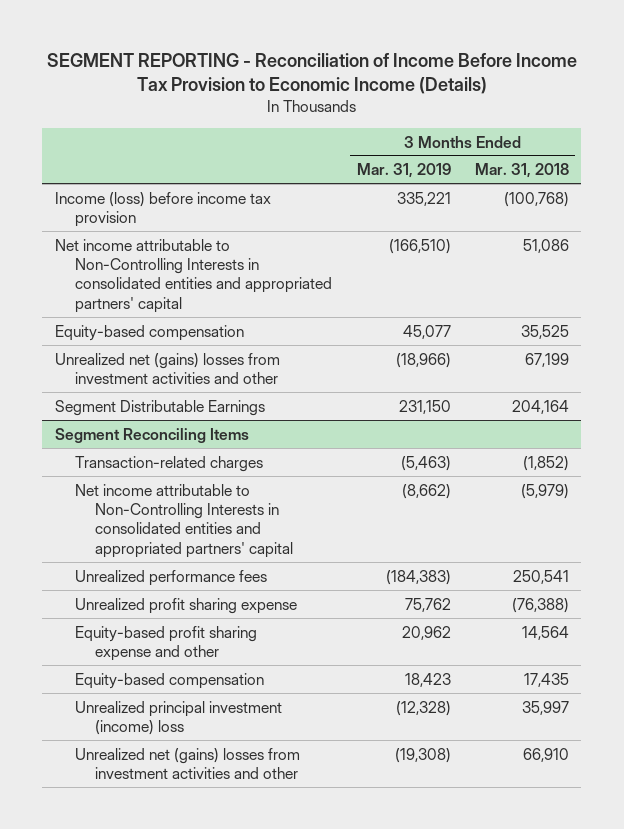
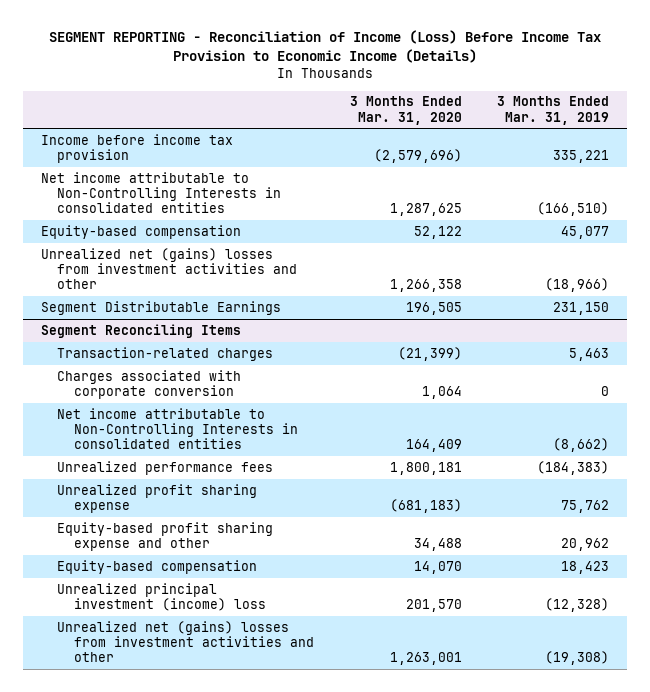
[46,52,577,95] SEGMENT REPORTING - Reconciliation of Income Before Income Tax Provision to Economic Income (Details) -> [49,30,602,64] SEGMENT REPORTING - Reconciliation of Income (Loss) Before Income Tax Provision to Economic Income (Details)
[475,163,570,179] Mar. 31, 2018 -> none
none -> [349,96,462,125] 3 Months Ended Mar. 31, 2020
[54,191,271,227] Income (loss) before income tax provision -> [40,133,233,164] Income before income tax provision
[54,238,332,313] Net income attributable to Non-Controlling Interests in consolidated entities and appropriated partners' capital -> [40,171,282,214] Net income attributable to Non-Controlling Interests in consolidated entities
[400,455,451,471] (5,463) -> [569,347,610,361] 5,463
none -> [57,369,242,400] Charges associated with corporate conversion
[74,483,294,558] Net income attributable to Non-Controlling Interests in consolidated entities and appropriated partners' capital -> [57,407,298,450] Net income attributable to Non-Controlling Interests in consolidated entities

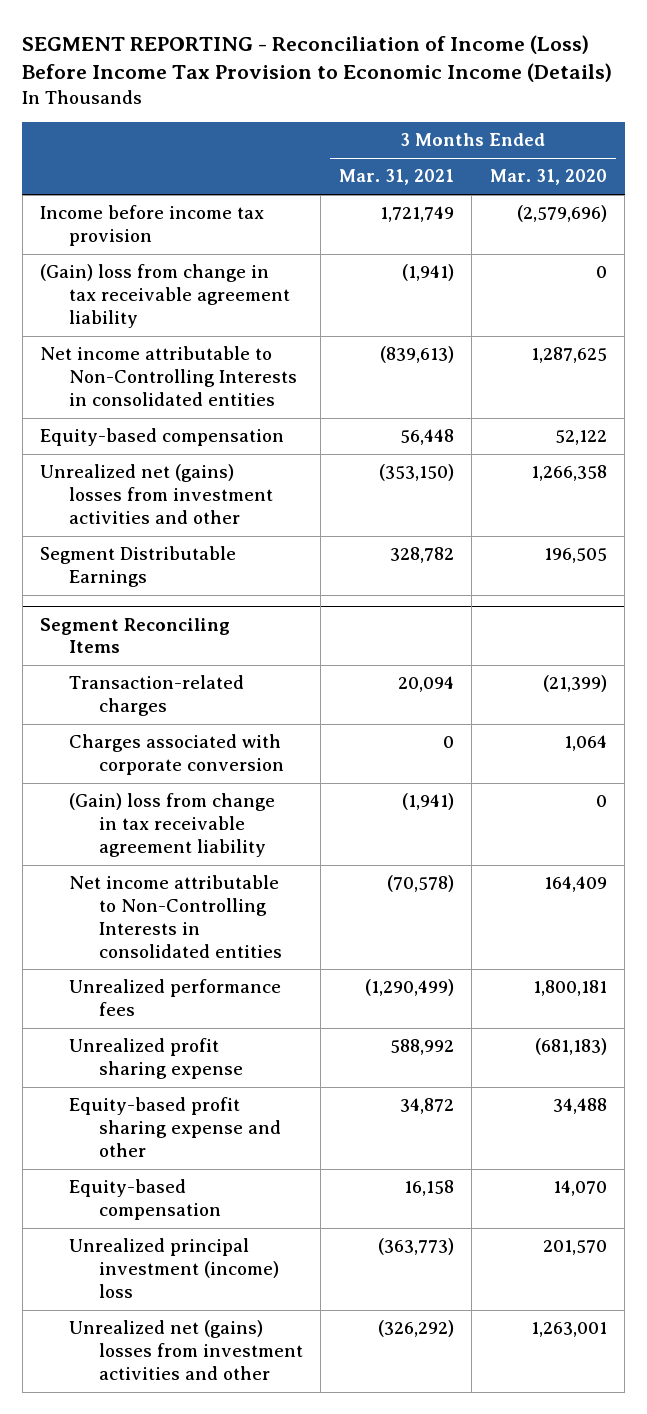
[497,96,610,125] 3 Months Ended Mar. 31, 2019 -> none
none -> [338,169,454,186] Mar. 31, 2021
none -> [40,264,291,328] (Gain) loss from change in tax receivable agreement liability
none -> [69,793,276,857] (Gain) loss from change in tax receivable agreement liability

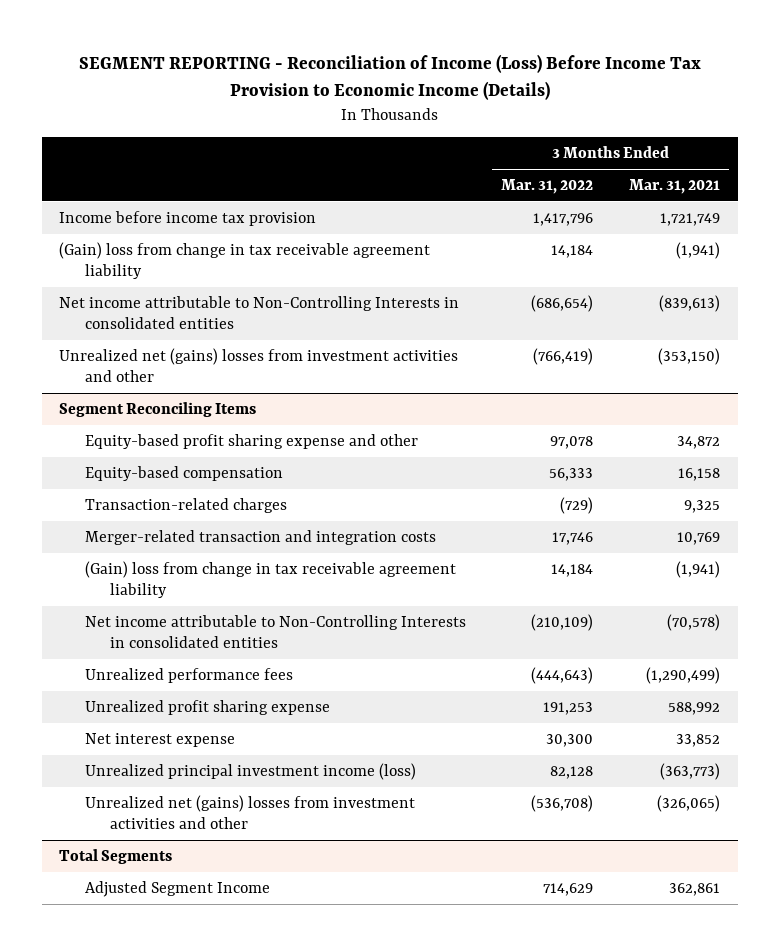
[489,169,607,186] Mar. 31, 2020 -> none
none -> [501,178,594,194] Mar. 31, 2022
[40,428,285,447] Equity-based compensation -> none
[40,546,237,588] Segment Distributable Earnings -> none
[69,734,284,776] Charges associated with corporate conversion -> none
[69,1097,281,1157] Equity-based profit sharing expense and other -> [84,433,418,449] Equity-based profit sharing expense and other
[69,1179,221,1221] Equity-based compensation -> [84,465,283,481] Equity-based compensation
[397,676,454,693] 20,094 -> [683,499,720,513] 9,325
none -> [84,529,436,545] Merger-related transaction and integration costs
none -> [84,732,235,747] Net interest expense
[69,1238,279,1298] Unrealized principal investment (income) loss -> [84,762,416,780] Unrealized principal investment income (loss)
[377,1320,454,1338] (326,292) -> [656,794,720,812] (326,065)
none -> [59,848,173,864] Total Segments
none -> [84,880,270,897] Adjusted Segment Income

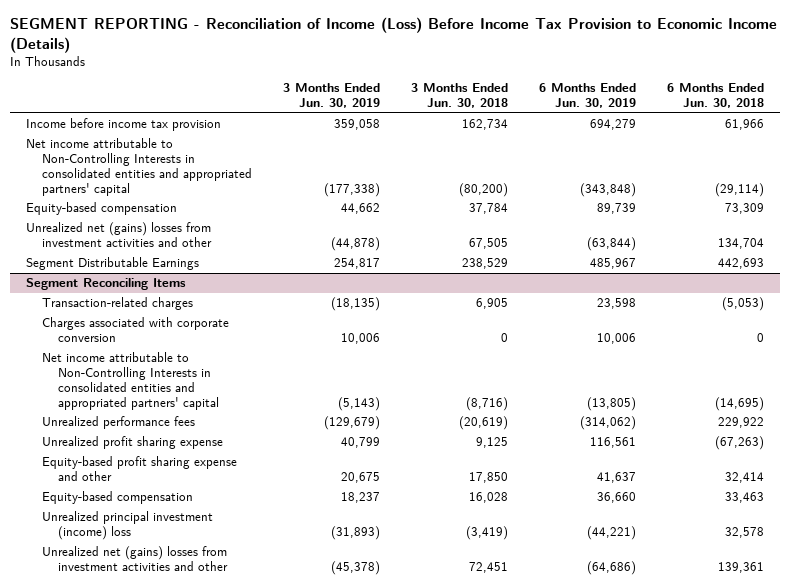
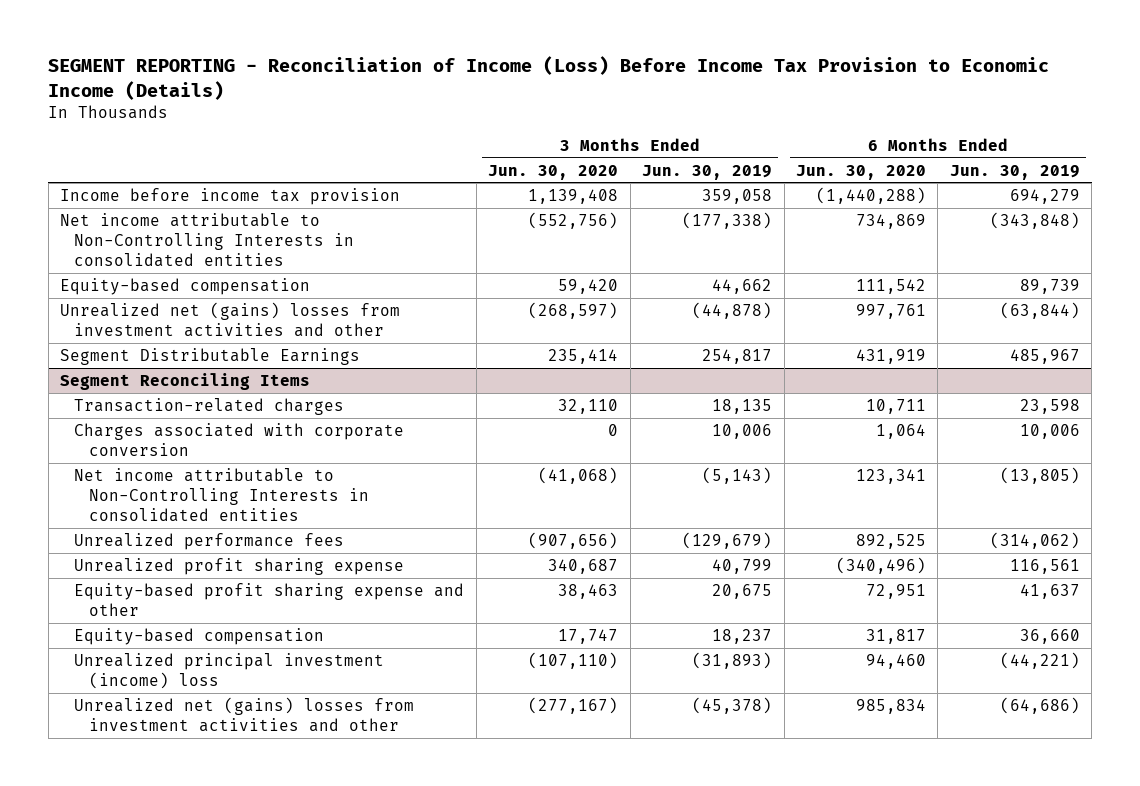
[410,83,508,109] 3 Months Ended Jun. 30, 2018 -> none
[667,83,765,109] 6 Months Ended Jun. 30, 2018 -> none
none -> [488,164,619,180] Jun. 30, 2020
none -> [796,164,927,180] Jun. 30, 2020
[25,138,252,196] Net income attributable to Non-Controlling Interests in consolidated entities and appropriated partners' capital -> [60,212,355,268] Net income attributable to Non-Controlling Interests in consolidated entities
[330,297,380,312] (18,135) -> [712,398,773,414] 18,135
[41,352,220,410] Net income attributable to Non-Controlling Interests in consolidated entities and appropriated partners' capital -> [74,467,369,523] Net income attributable to Non-Controlling Interests in consolidated entities

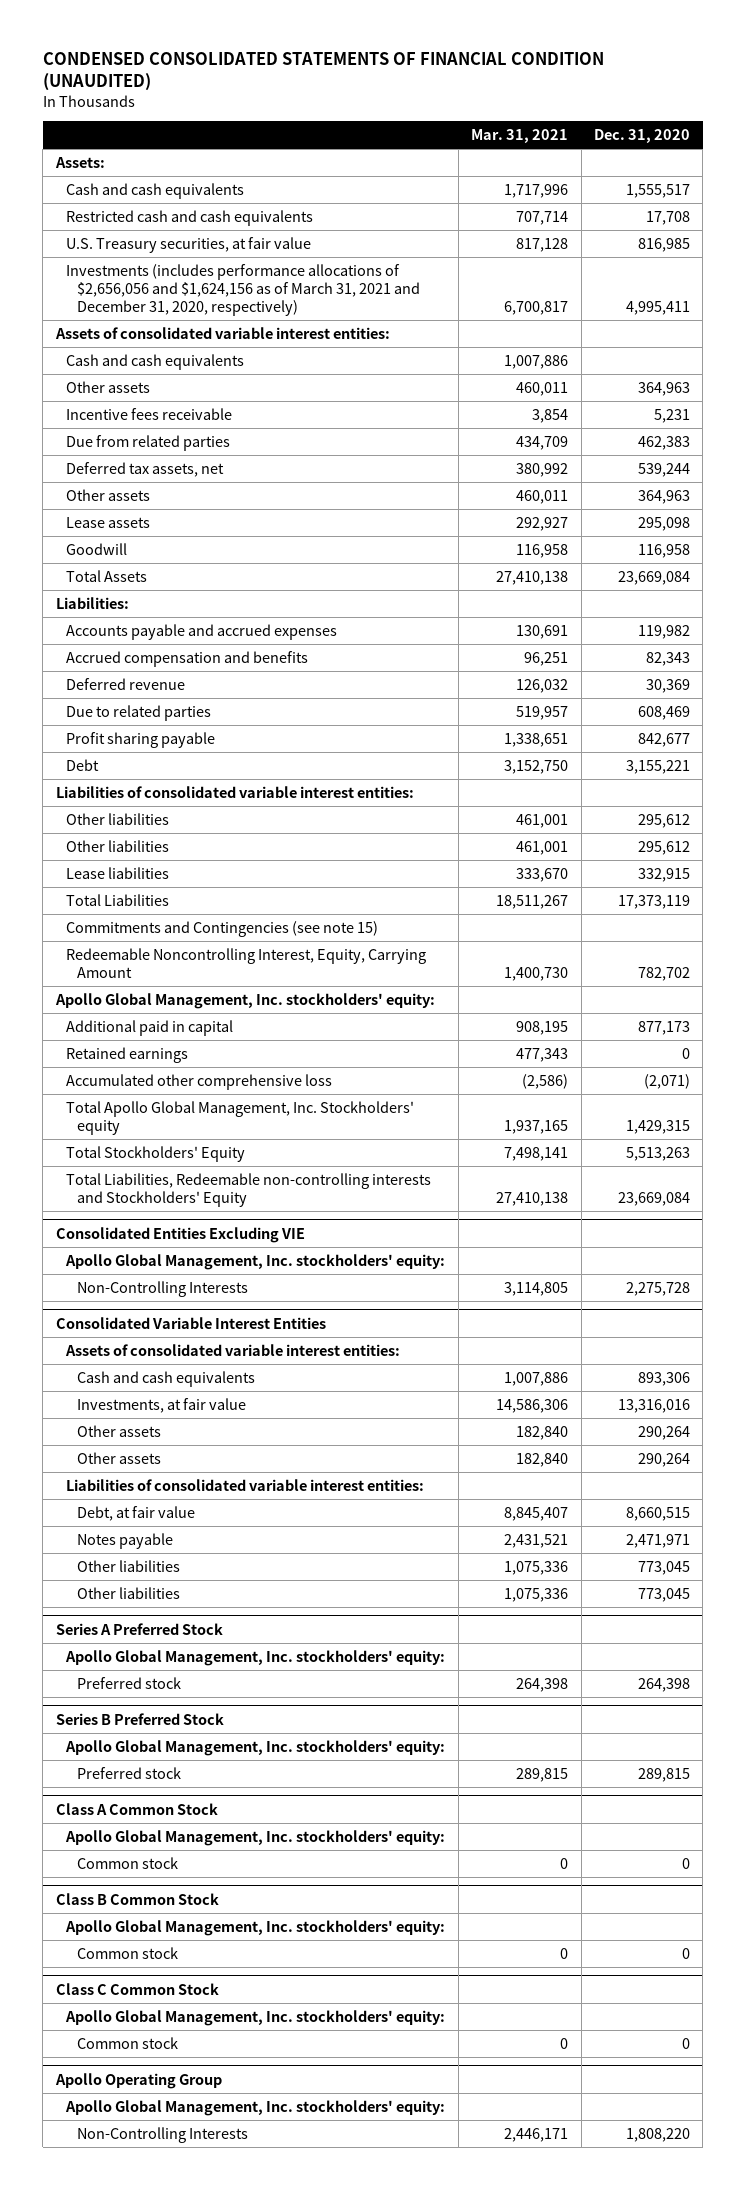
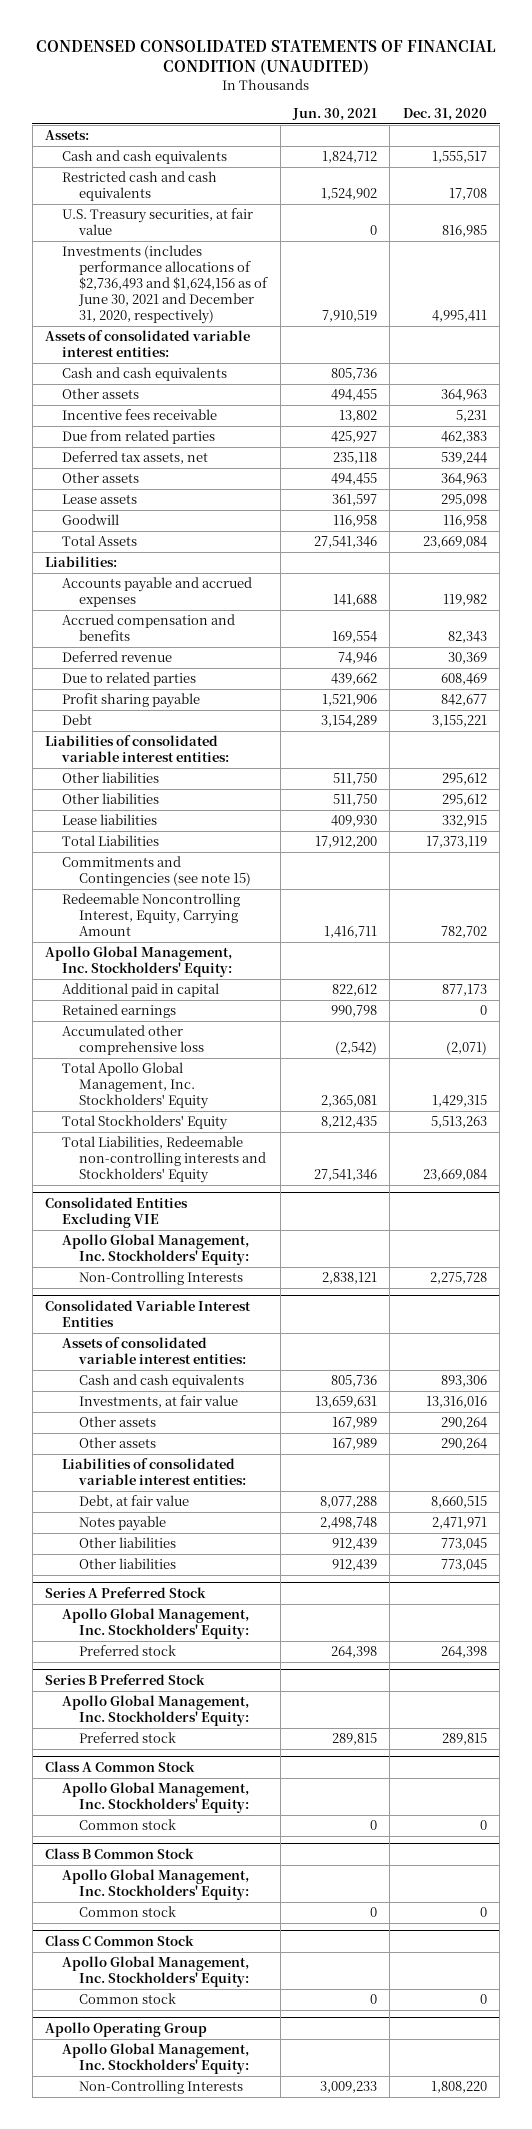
[471,128,569,143] Mar. 31, 2021 -> none
none -> [292,108,378,122] Jun. 30, 2021
[66,263,420,316] Investments (includes performance allocations of $2,656,056 and $1,624,156 as of March 31, 2021 and December 31, 2020, respectively) -> [62,245,269,325] Investments (includes performance allocations of $2,736,493 and $1,624,156 as of June 30, 2021 and December 31, 2020, respectively)
[54,992,435,1009] Apollo Global Management, Inc. stockholders' equity: -> [45,946,233,978] Apollo Global Management, Inc. Stockholders' Equity:
[66,1100,415,1135] Total Apollo Global Management, Inc. Stockholders' equity -> [62,1062,210,1110] Total Apollo Global Management, Inc. Stockholders' Equity
[65,1253,446,1270] Apollo Global Management, Inc. stockholders' equity: -> [62,1234,250,1266] Apollo Global Management, Inc. Stockholders' Equity:
[65,1649,446,1666] Apollo Global Management, Inc. stockholders' equity: -> [62,1608,250,1640] Apollo Global Management, Inc. Stockholders' Equity:
[65,1739,446,1756] Apollo Global Management, Inc. stockholders' equity: -> [62,1695,250,1727] Apollo Global Management, Inc. Stockholders' Equity:
[65,1829,446,1846] Apollo Global Management, Inc. stockholders' equity: -> [62,1782,250,1814] Apollo Global Management, Inc. Stockholders' Equity:
[65,1919,446,1936] Apollo Global Management, Inc. stockholders' equity: -> [62,1869,250,1901] Apollo Global Management, Inc. Stockholders' Equity:
[65,2009,446,2026] Apollo Global Management, Inc. stockholders' equity: -> [62,1956,250,1988] Apollo Global Management, Inc. Stockholders' Equity:
[65,2099,446,2116] Apollo Global Management, Inc. stockholders' equity: -> [62,2043,250,2075] Apollo Global Management, Inc. Stockholders' Equity:

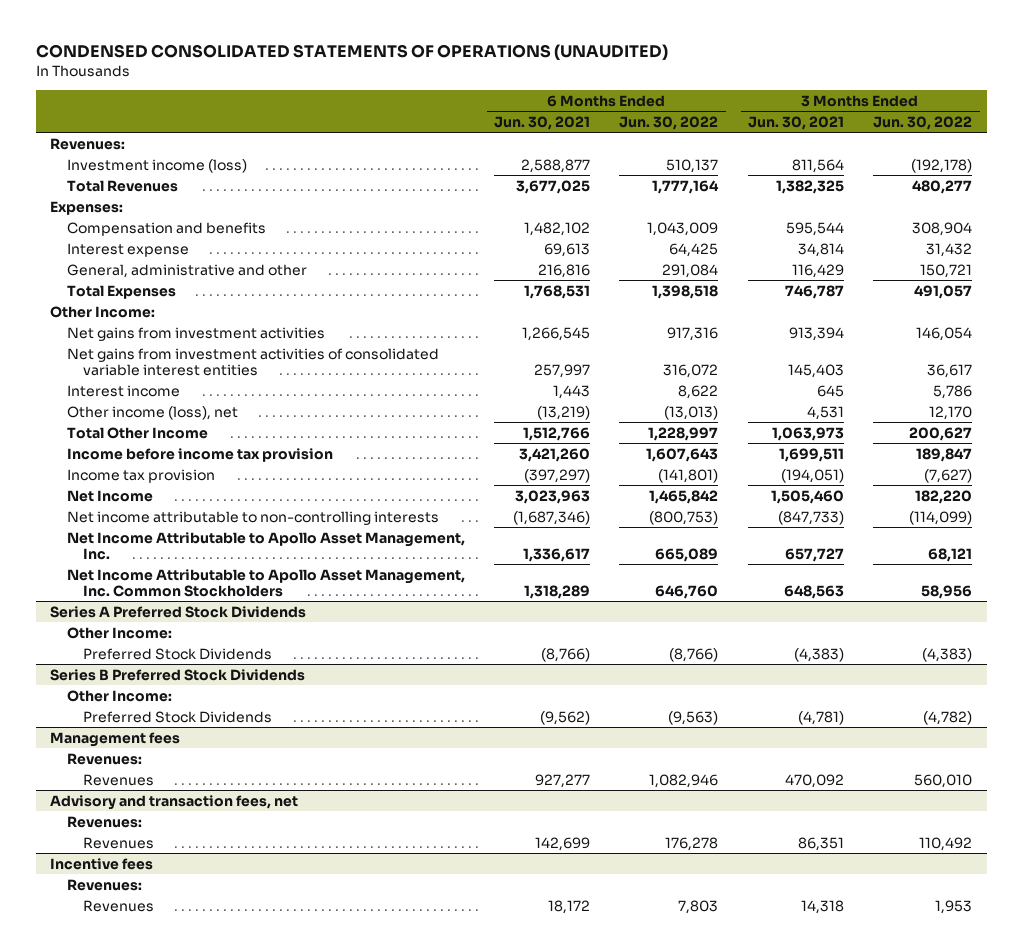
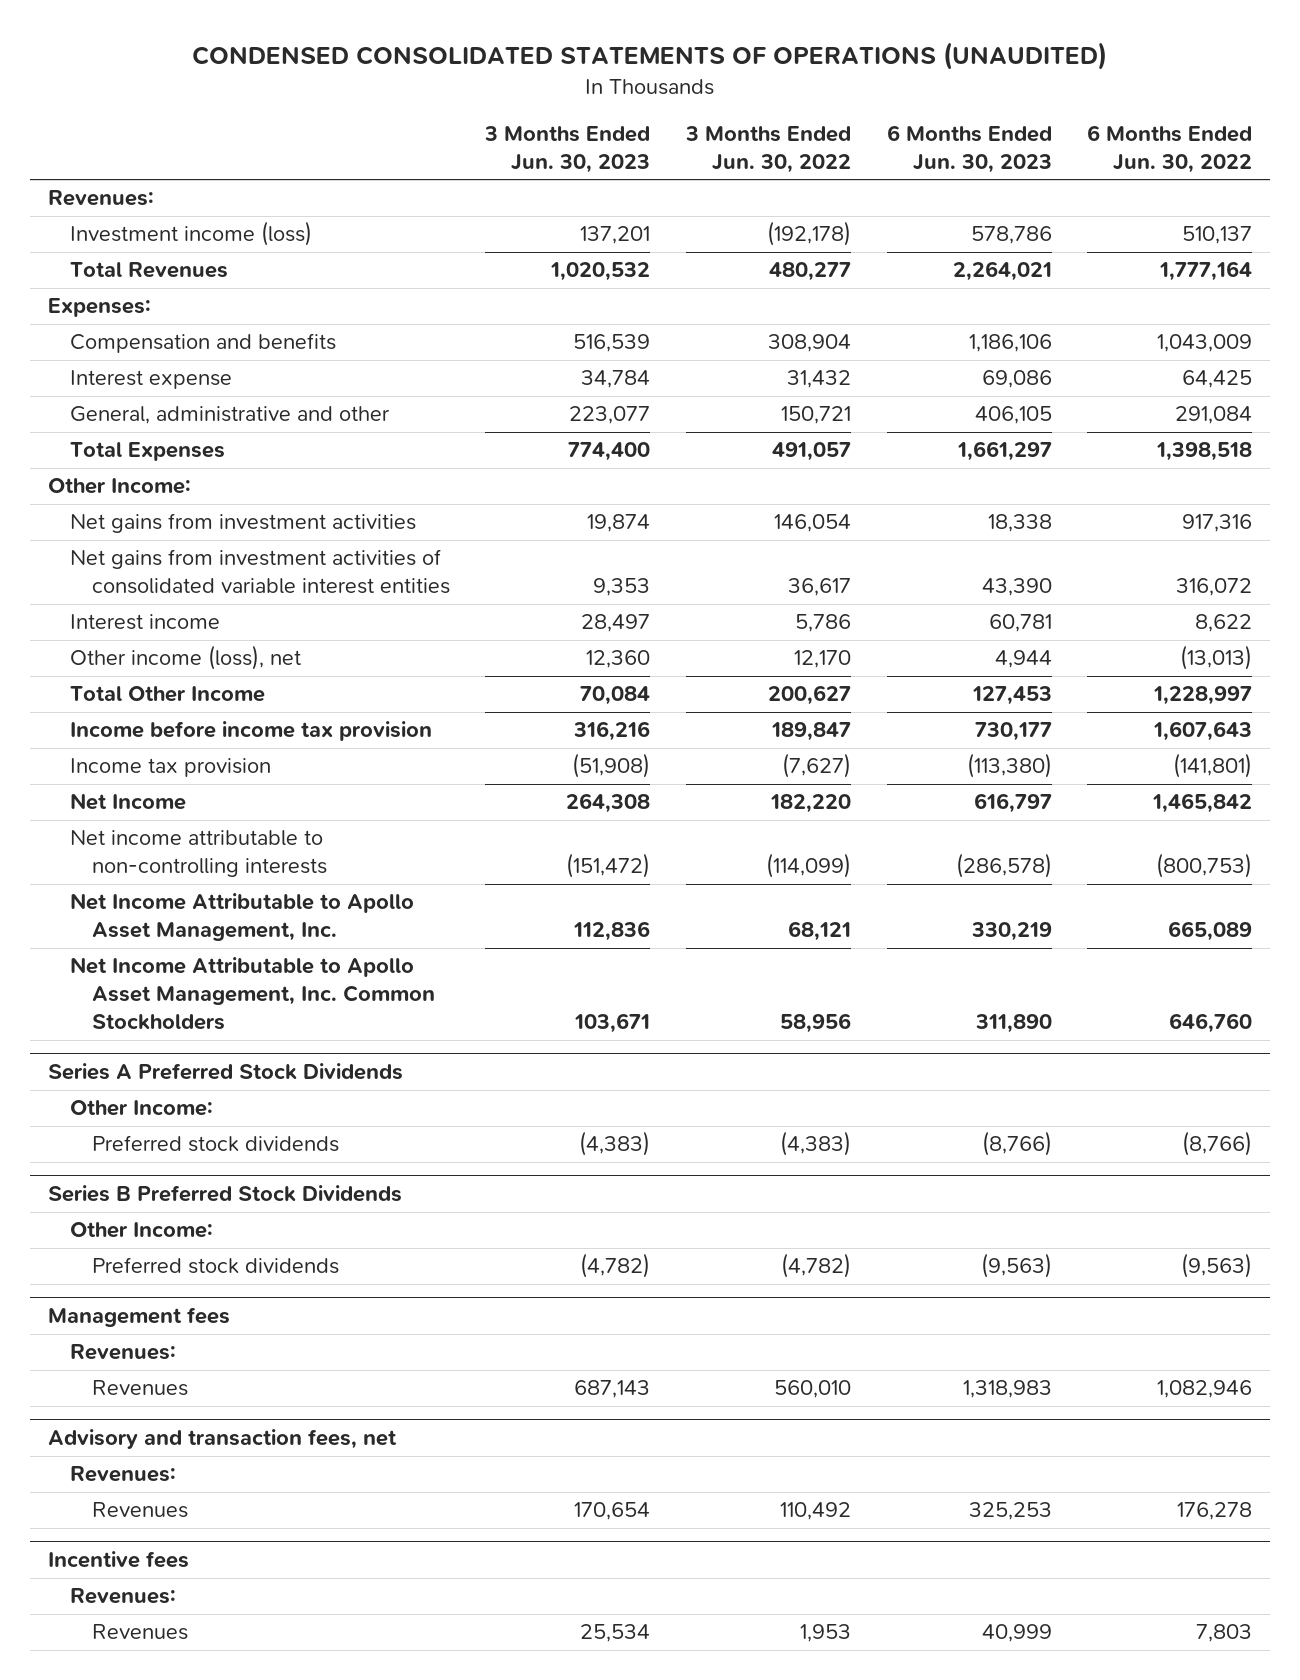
[494,115,591,130] Jun. 30, 2021 -> none
[747,115,844,130] Jun. 30, 2021 -> none
none -> [484,125,651,173] 3 Months Ended Jun. 30, 2023
none -> [886,124,1052,173] 6 Months Ended Jun. 30, 2023
[82,647,272,660] Preferred Stock Dividends -> [91,1135,339,1153] Preferred stock dividends
[82,710,272,723] Preferred Stock Dividends -> [91,1257,339,1275] Preferred stock dividends

